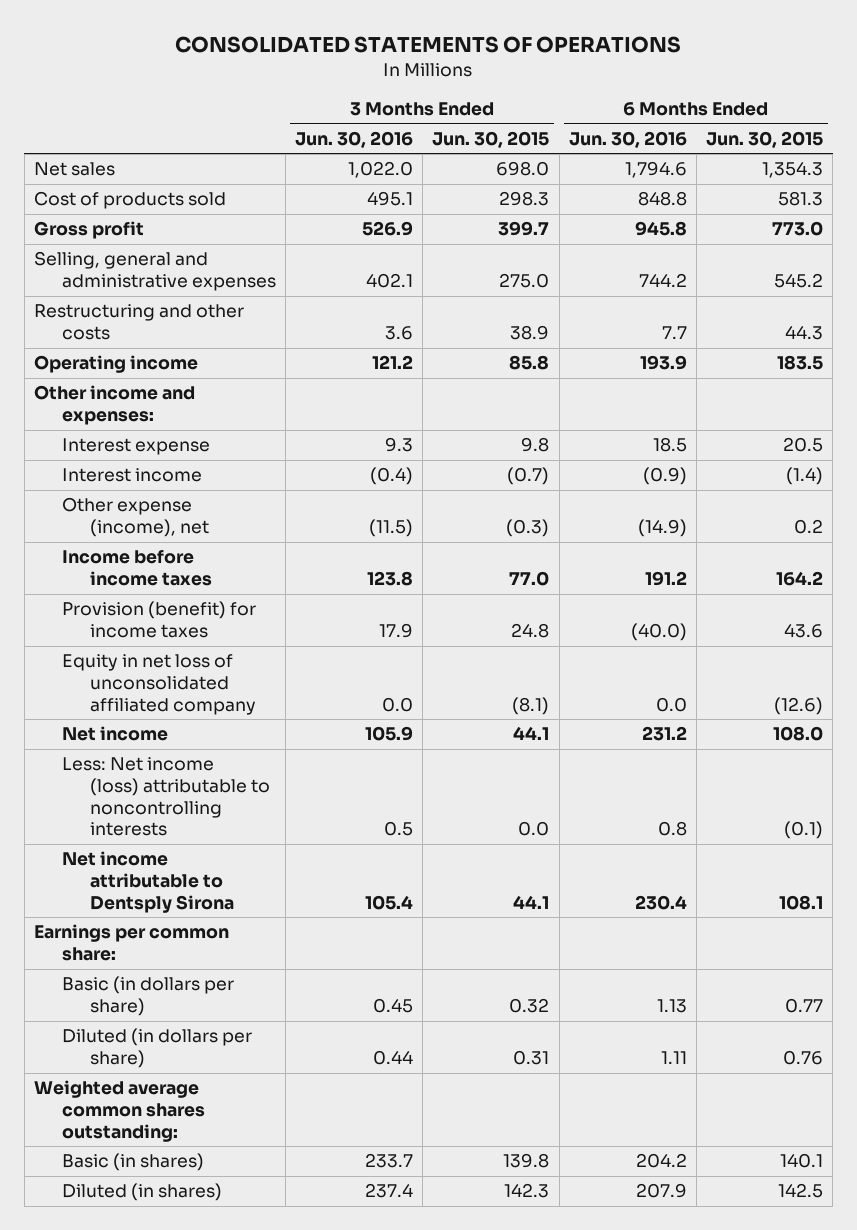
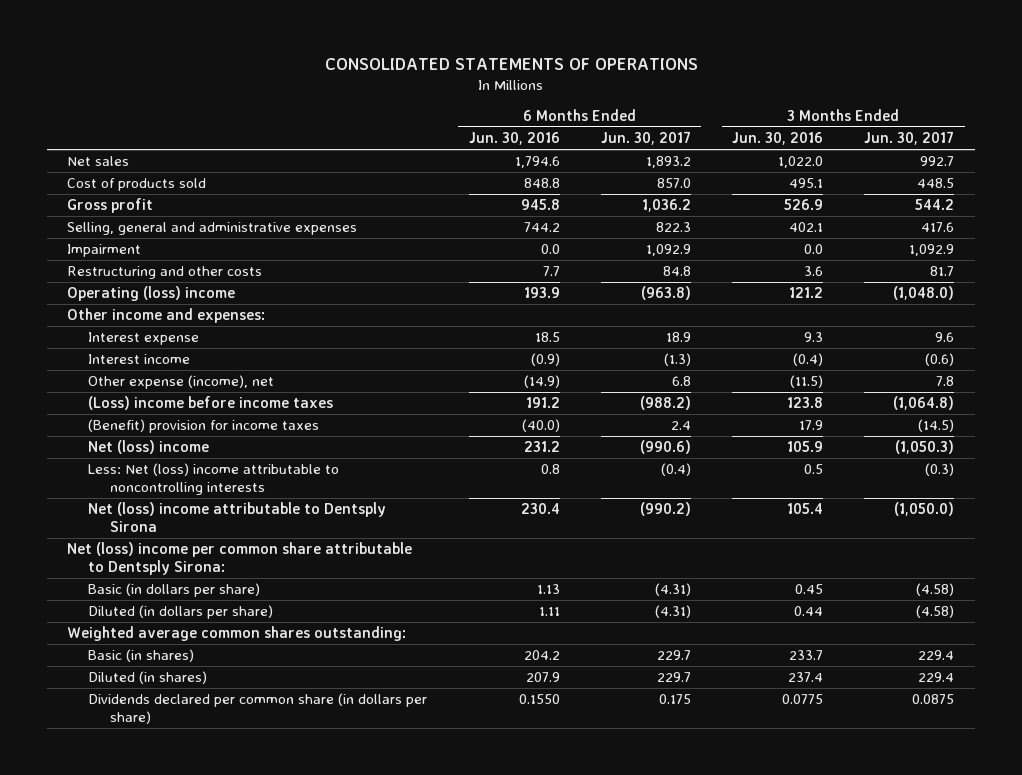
[432,130,550,148] Jun. 30, 2015 -> none
[706,130,824,148] Jun. 30, 2015 -> none
none -> [600,131,691,146] Jun. 30, 2017
none -> [864,131,955,146] Jun. 30, 2017
none -> [67,244,142,258] Impairment
[33,355,198,374] Operating income -> [67,286,236,302] Operating (loss) income
[61,654,256,715] Equity in net loss of unconsolidated affiliated company -> none
[61,550,212,587] Income before income taxes -> [88,396,334,411] (Loss) income before income taxes
[61,601,256,639] Provision (benefit) for income taxes -> [88,419,320,434] (Benefit) provision for income taxes
[61,726,168,742] Net income -> [88,440,210,455] Net (loss) income
[61,757,270,837] Less: Net income (loss) attributable to noncontrolling interests -> [88,463,340,495] Less: Net (loss) income attributable to noncontrolling interests
[61,851,234,913] Net income attributable to Dentsply Sirona -> [88,502,387,532] Net (loss) income attributable to Dentsply Sirona
[33,924,229,962] Earnings per common share: -> [67,542,413,575] Net (loss) income per common share attributable to Dentsply Sirona:
none -> [88,693,428,724] Dividends declared per common share (in dollars per share)

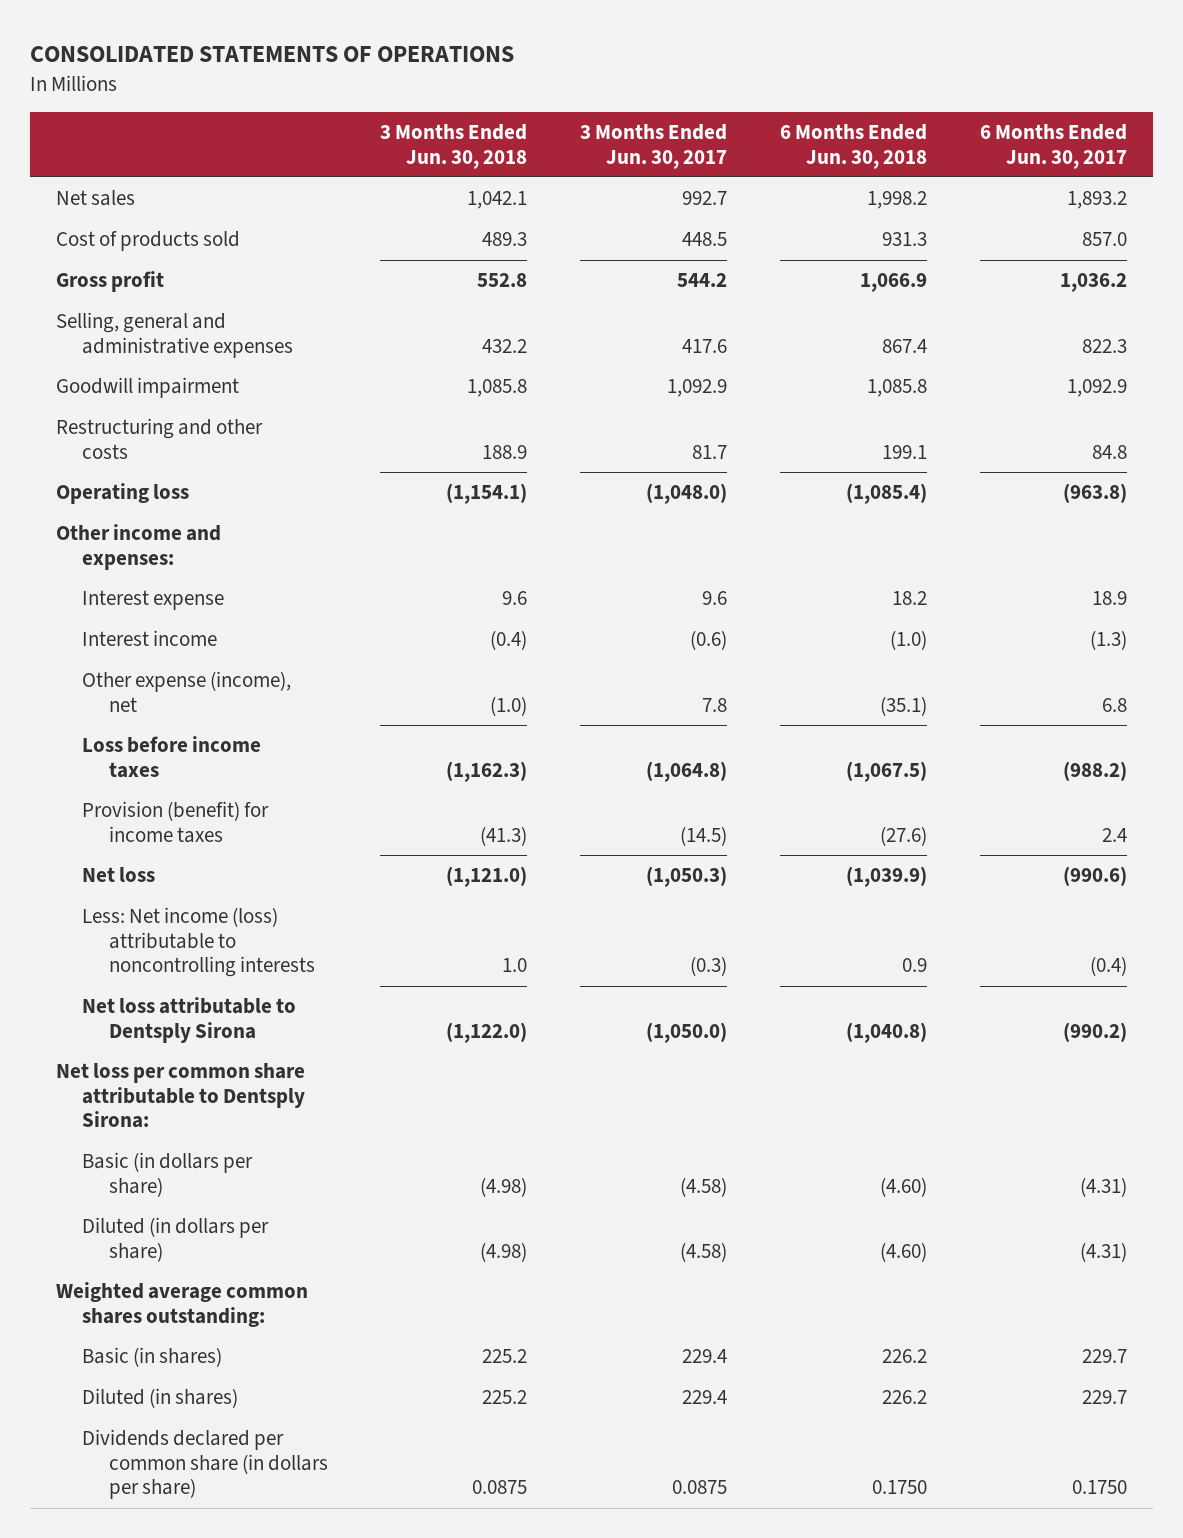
[468,132,560,146] Jun. 30, 2016 -> none
[732,132,824,146] Jun. 30, 2016 -> none
none -> [380,124,528,169] 3 Months Ended Jun. 30, 2018
none -> [779,124,927,169] 6 Months Ended Jun. 30, 2018
[67,244,142,258] Impairment -> [56,377,240,399] Goodwill impairment
[67,286,236,302] Operating (loss) income -> [56,483,190,505] Operating loss
[88,396,334,411] (Loss) income before income taxes -> [82,736,262,778] Loss before income taxes
[88,419,320,434] (Benefit) provision for income taxes -> [82,801,270,843] Provision (benefit) for income taxes
[88,440,210,455] Net (loss) income -> [82,867,156,883] Net loss
[88,463,340,495] Less: Net (loss) income attributable to noncontrolling interests -> [82,907,315,978] Less: Net income (loss) attributable to noncontrolling interests
[88,502,387,532] Net (loss) income attributable to Dentsply Sirona -> [82,997,297,1043] Net loss attributable to Dentsply Sirona
[67,542,413,575] Net (loss) income per common share attributable to Dentsply Sirona: -> [56,1063,306,1129] Net loss per common share attributable to Dentsply Sirona:
[658,694,691,705] 0.175 -> [1071,1480,1127,1495] 0.1750

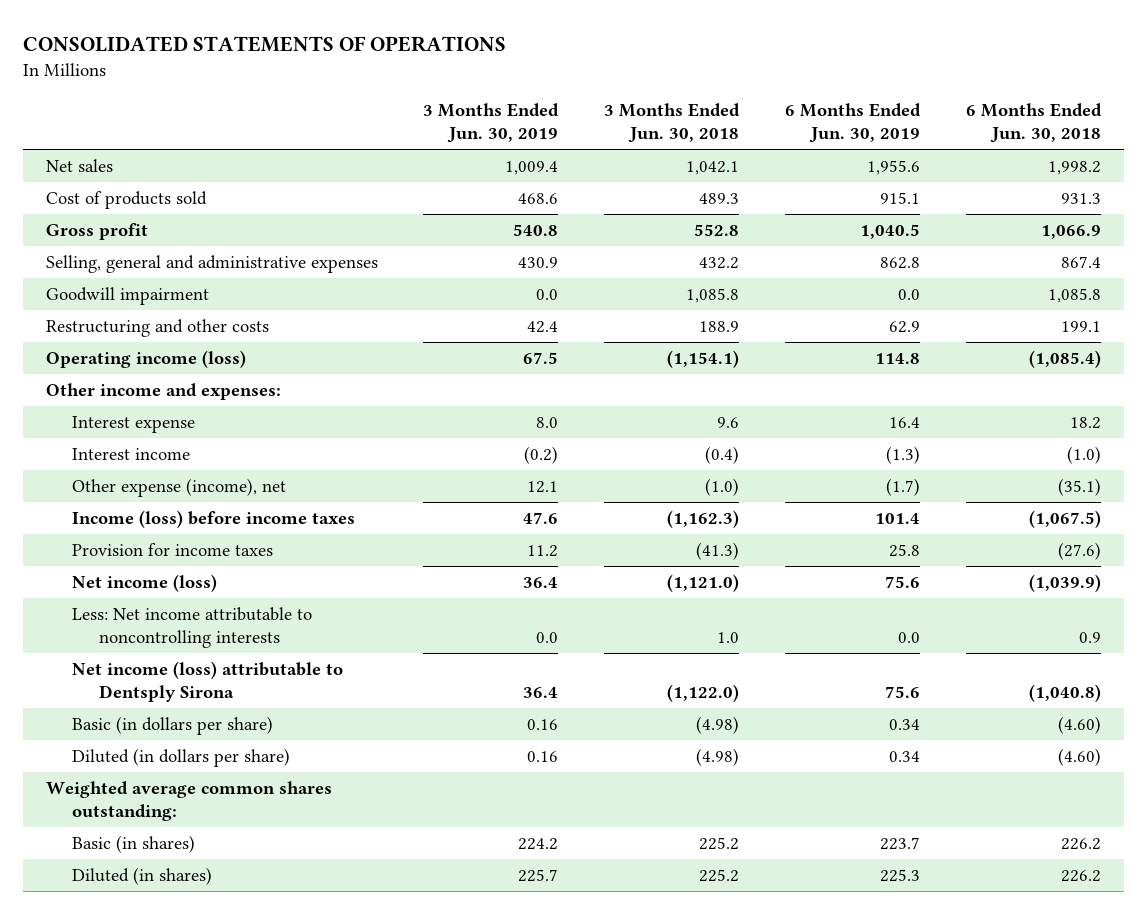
[580,124,728,169] 3 Months Ended Jun. 30, 2017 -> none
[979,124,1127,169] 6 Months Ended Jun. 30, 2017 -> none
none -> [423,103,560,144] 3 Months Ended Jun. 30, 2019
none -> [784,103,921,144] 6 Months Ended Jun. 30, 2019
[56,483,190,505] Operating loss -> [45,349,246,368] Operating income (loss)
[56,1063,306,1129] Net loss per common share attributable to Dentsply Sirona: -> none
[82,736,262,778] Loss before income taxes -> [72,509,356,528] Income (loss) before income taxes
[82,801,270,843] Provision (benefit) for income taxes -> [72,542,274,556] Provision for income taxes
[82,867,156,883] Net loss -> [72,573,218,592] Net income (loss)
[82,907,315,978] Less: Net income (loss) attributable to noncontrolling interests -> [72,606,313,649] Less: Net income attributable to noncontrolling interests
[82,997,297,1043] Net loss attributable to Dentsply Sirona -> [72,660,344,703] Net income (loss) attributable to Dentsply Sirona
[82,1429,328,1500] Dividends declared per common share (in dollars per share) -> none

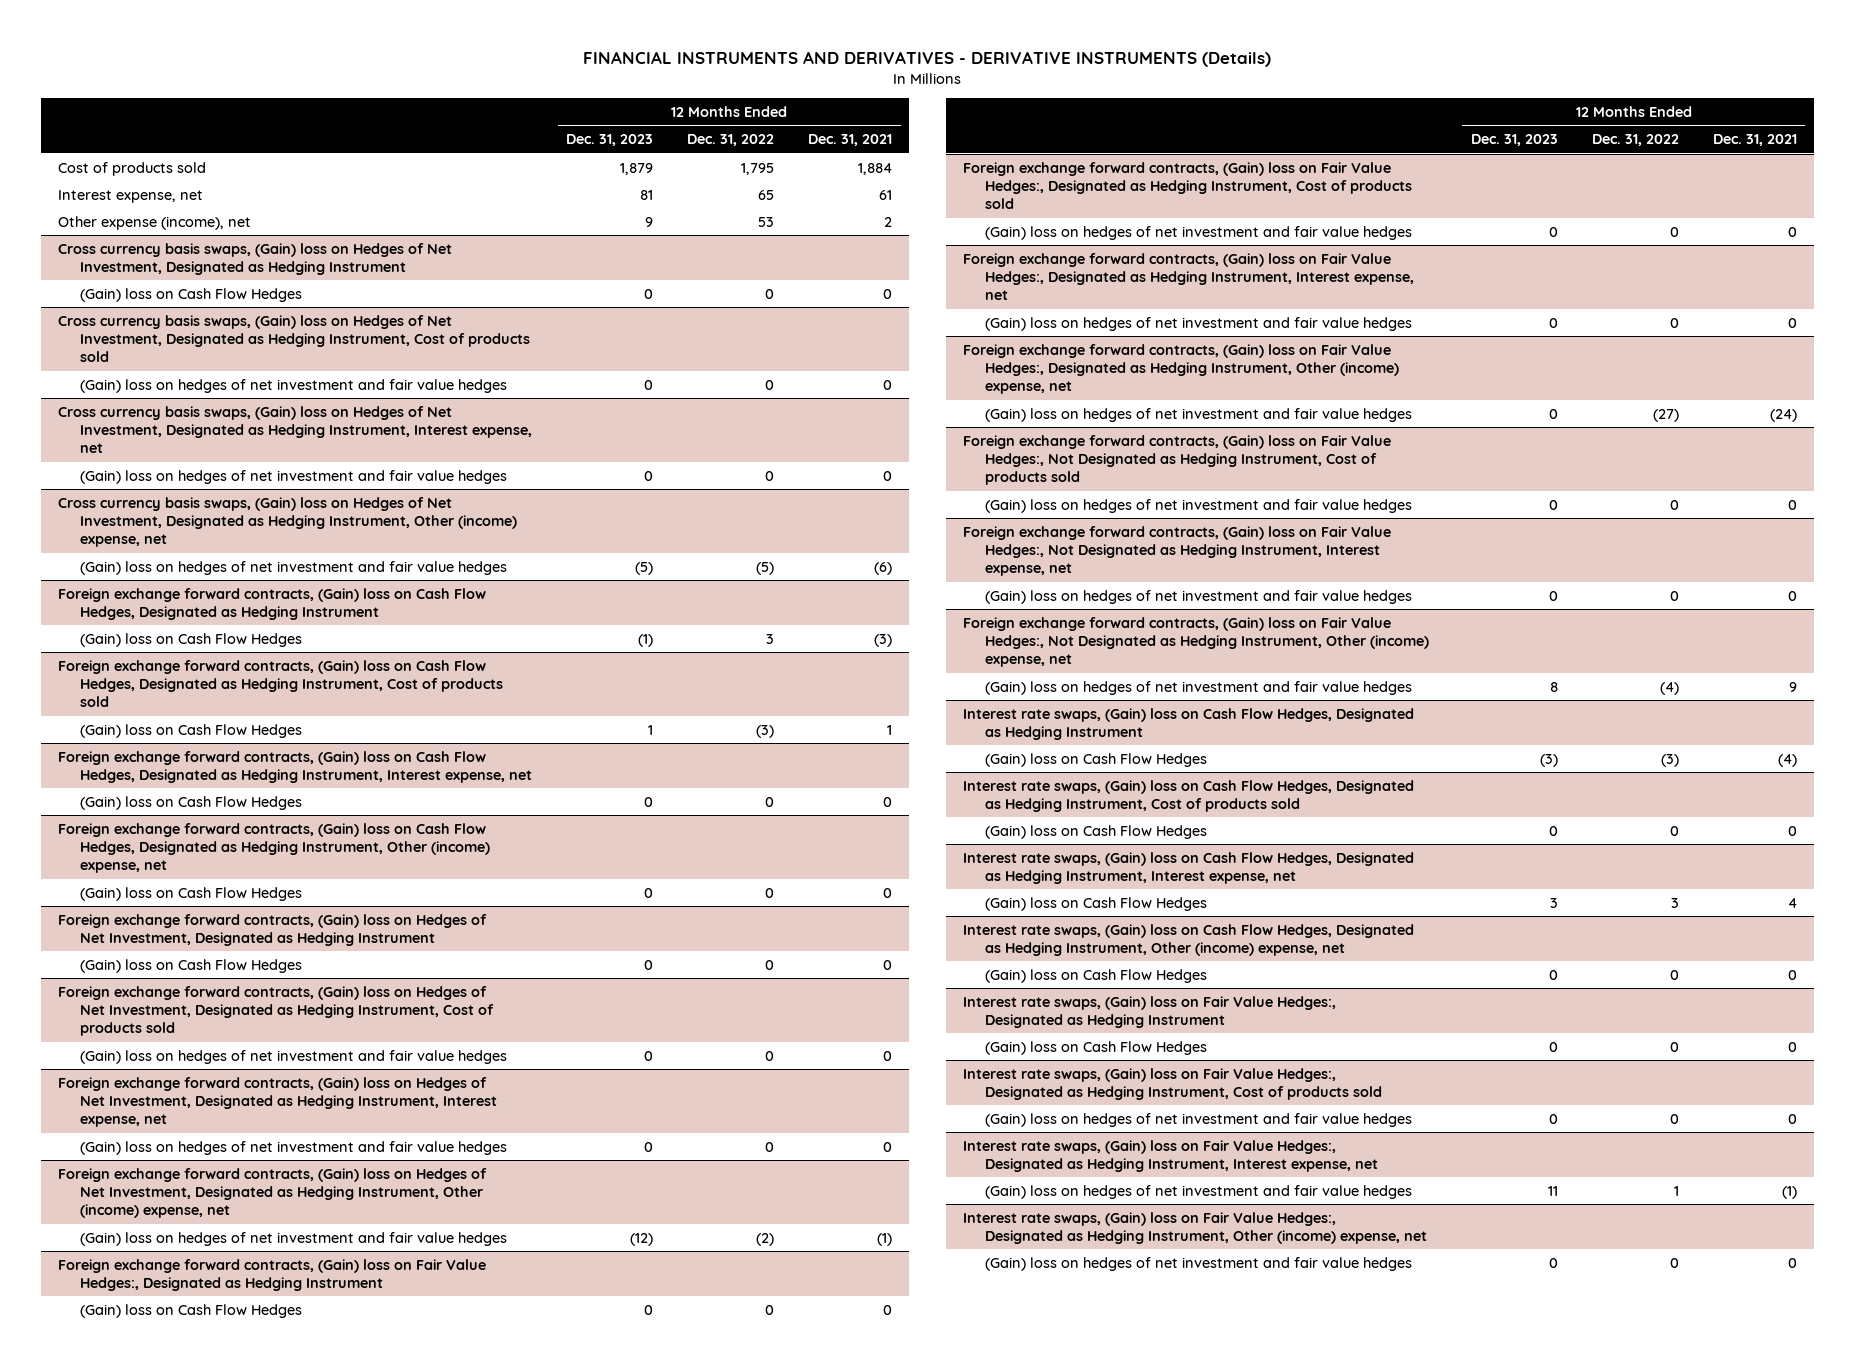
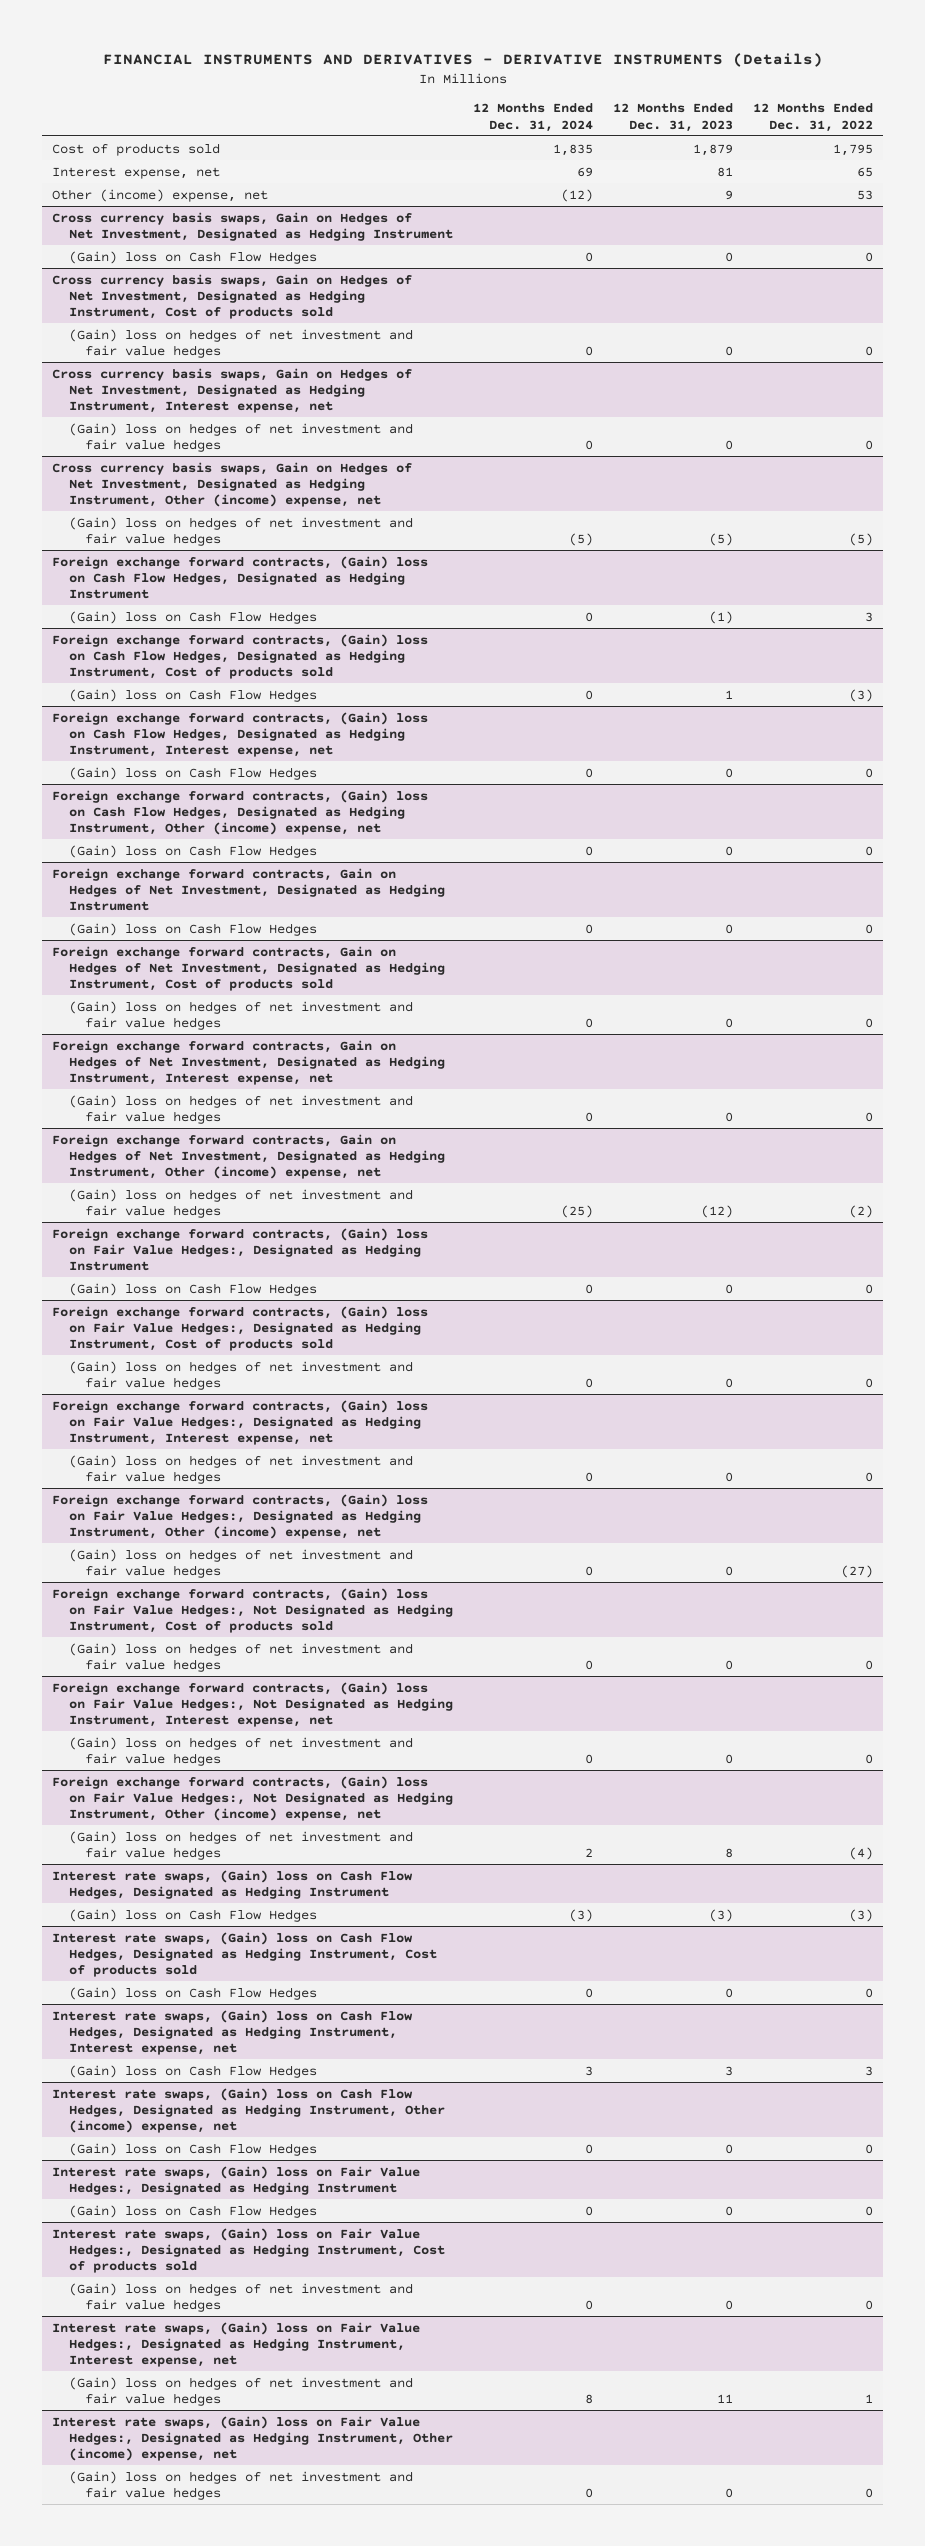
[808,134,893,147] Dec. 31, 2021 -> none
none -> [472,103,593,132] 12 Months Ended Dec. 31, 2024
[58,215,252,230] Other expense (income), net -> [52,188,269,202] Other (income) expense, net
[58,242,453,276] Cross currency basis swaps, (Gain) loss on Hedges of Net Investment, Designated as Hedging Instrument -> [52,211,453,241] Cross currency basis swaps, Gain on Hedges of Net Investment, Designated as Hedging Instrument
[58,314,531,363] Cross currency basis swaps, (Gain) loss on Hedges of Net Investment, Designated as Hedging Instrument, Cost of products sold -> [52,273,413,319] Cross currency basis swaps, Gain on Hedges of Net Investment, Designated as Hedging Instrument, Cost of products sold
[58,405,533,454] Cross currency basis swaps, (Gain) loss on Hedges of Net Investment, Designated as Hedging Instrument, Interest expense, net -> [52,367,413,413] Cross currency basis swaps, Gain on Hedges of Net Investment, Designated as Hedging Instrument, Interest expense, net
[58,496,518,548] Cross currency basis swaps, (Gain) loss on Hedges of Net Investment, Designated as Hedging Instrument, Other (income) expense, net -> [52,461,413,507] Cross currency basis swaps, Gain on Hedges of Net Investment, Designated as Hedging Instrument, Other (income) expense, net
[58,913,488,947] Foreign exchange forward contracts, (Gain) loss on Hedges of Net Investment, Designated as Hedging Instrument -> [52,867,445,911] Foreign exchange forward contracts, Gain on Hedges of Net Investment, Designated as Hedging Instrument
[58,985,495,1037] Foreign exchange forward contracts, (Gain) loss on Hedges of Net Investment, Designated as Hedging Instrument, Cost of products sold -> [52,945,445,991] Foreign exchange forward contracts, Gain on Hedges of Net Investment, Designated as Hedging Instrument, Cost of products sold
[58,1076,498,1128] Foreign exchange forward contracts, (Gain) loss on Hedges of Net Investment, Designated as Hedging Instrument, Interest expense, net -> [52,1039,445,1085] Foreign exchange forward contracts, Gain on Hedges of Net Investment, Designated as Hedging Instrument, Interest expense, net
[58,1167,488,1219] Foreign exchange forward contracts, (Gain) loss on Hedges of Net Investment, Designated as Hedging Instrument, Other (income) expense, net -> [52,1133,445,1179] Foreign exchange forward contracts, Gain on Hedges of Net Investment, Designated as Hedging Instrument, Other (income) expense, net

